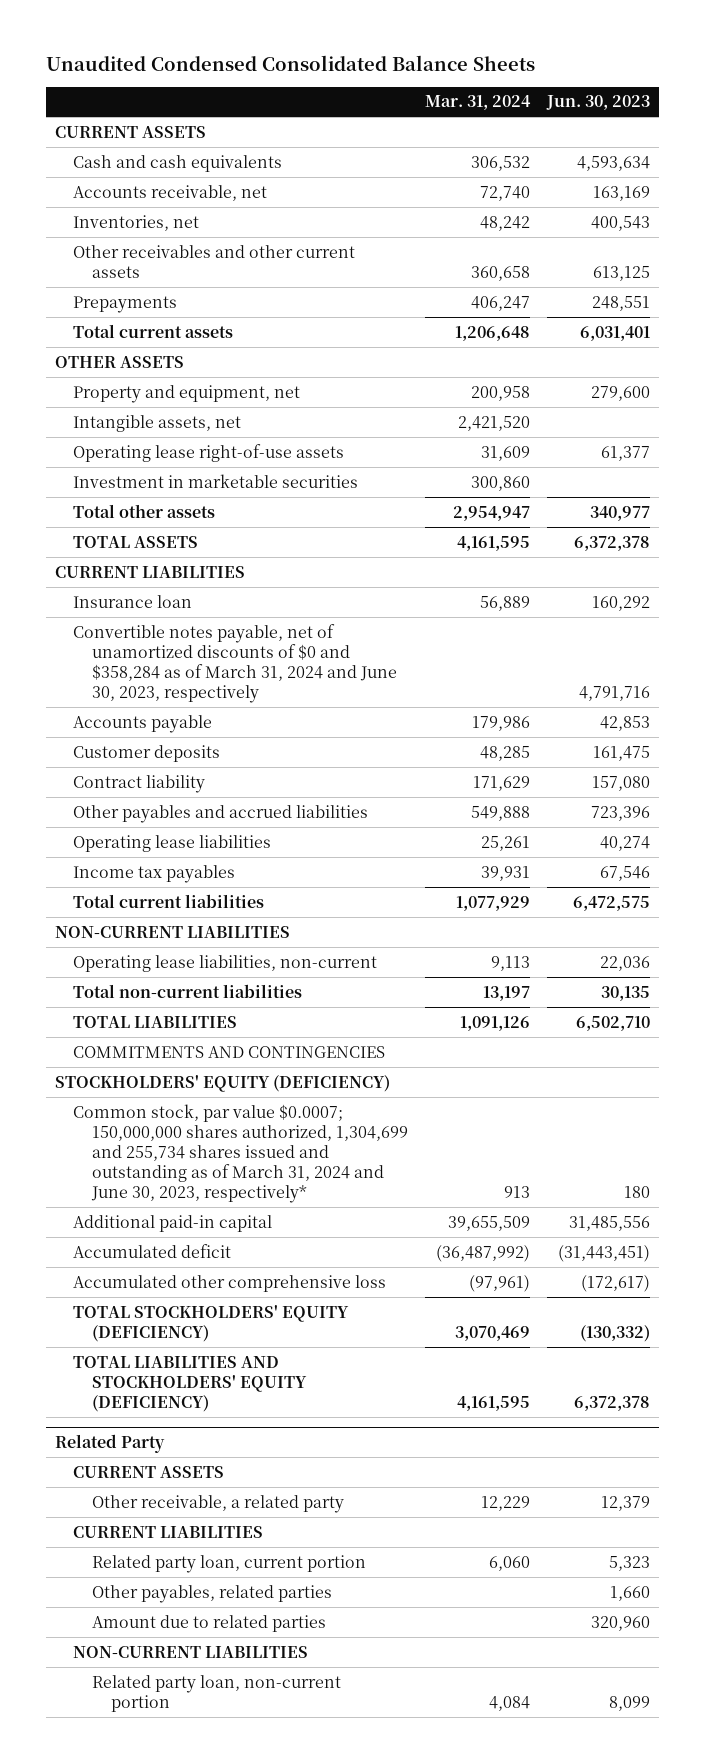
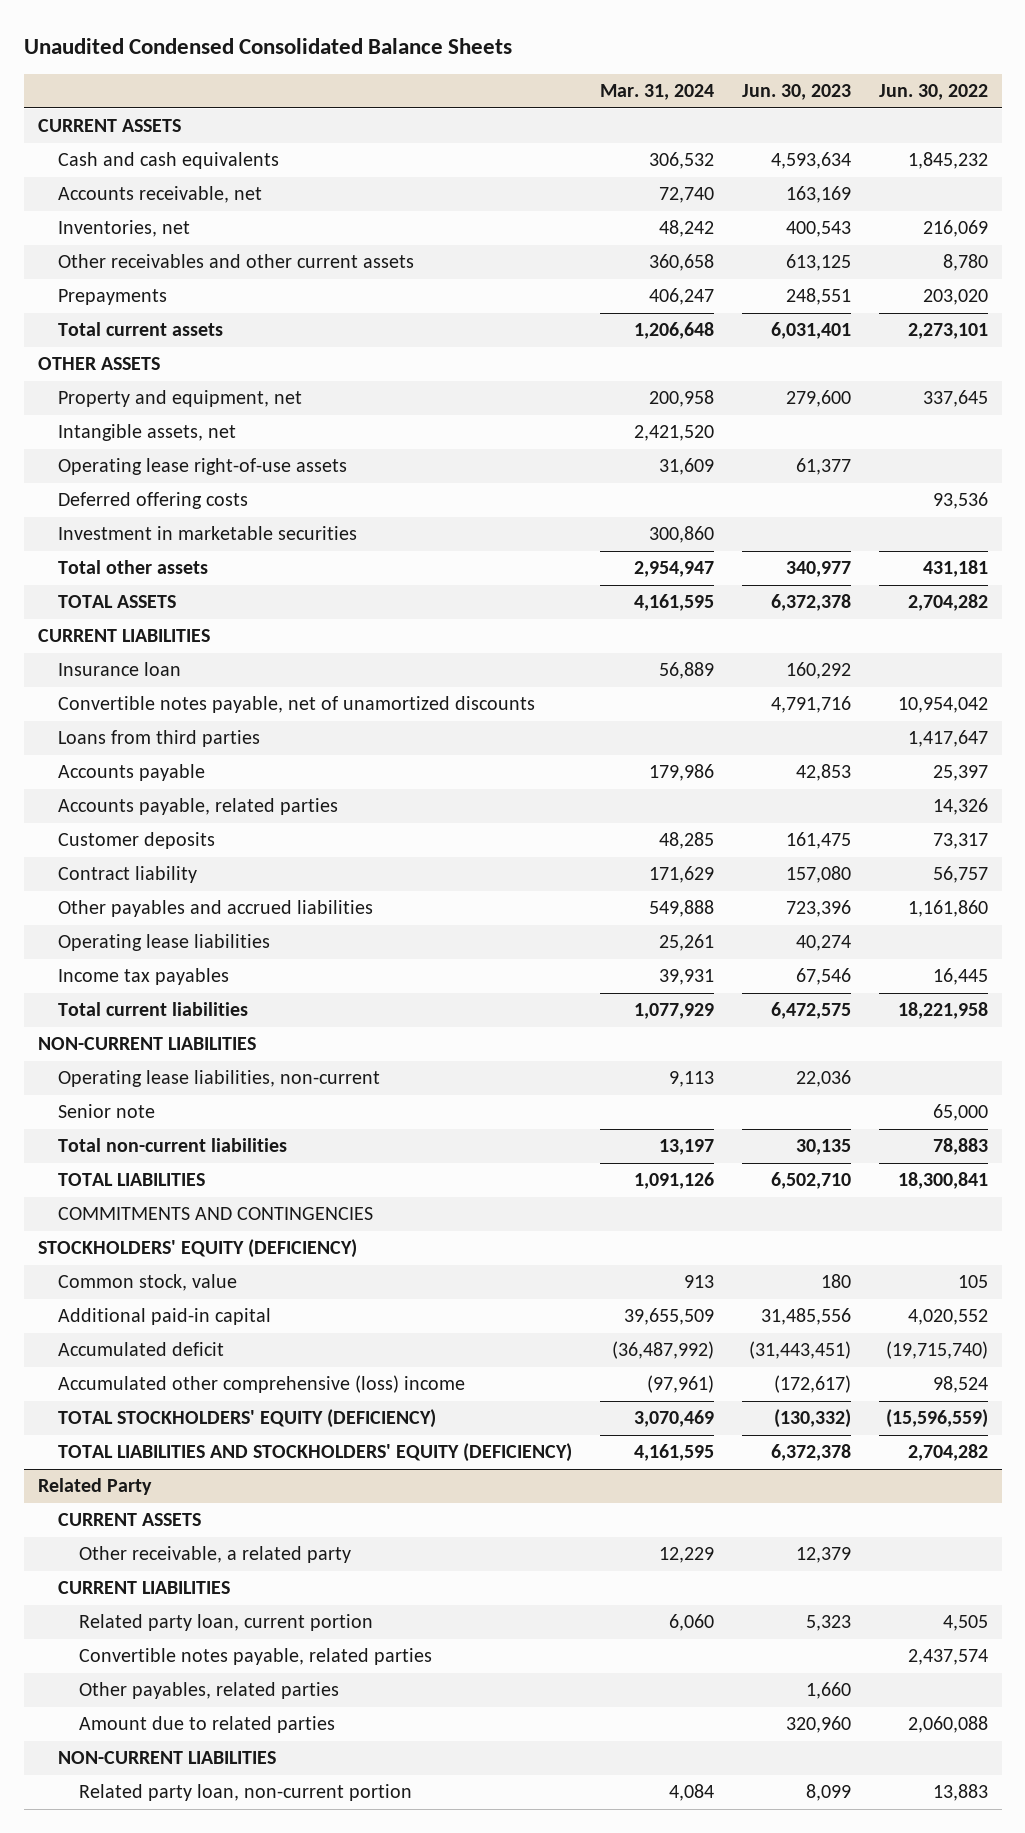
none -> [878,84,988,101] Jun. 30, 2022
none -> [58,492,249,510] Deferred offering costs
[73,623,398,703] Convertible notes payable, net of unamortized discounts of $0 and $358,284 as of March 31, 2024 and June 30, 2023, respectively -> [58,696,536,714] Convertible notes payable, net of unamortized discounts
none -> [58,730,261,748] Loans from third parties
none -> [58,798,339,816] Accounts payable, related parties
none -> [58,1104,156,1119] Senior note
[73,1103,409,1203] Common stock, par value $0.0007; 150,000,000 shares authorized, 1,304,699 and 255,734 shares issued and outstanding as of March 31, 2024 and June 30, 2023, respectively* -> [58,1274,238,1292] Common stock, value
[73,1274,387,1292] Accumulated other comprehensive loss -> [58,1375,466,1394] Accumulated other comprehensive (loss) income
none -> [79,1648,433,1666] Convertible notes payable, related parties

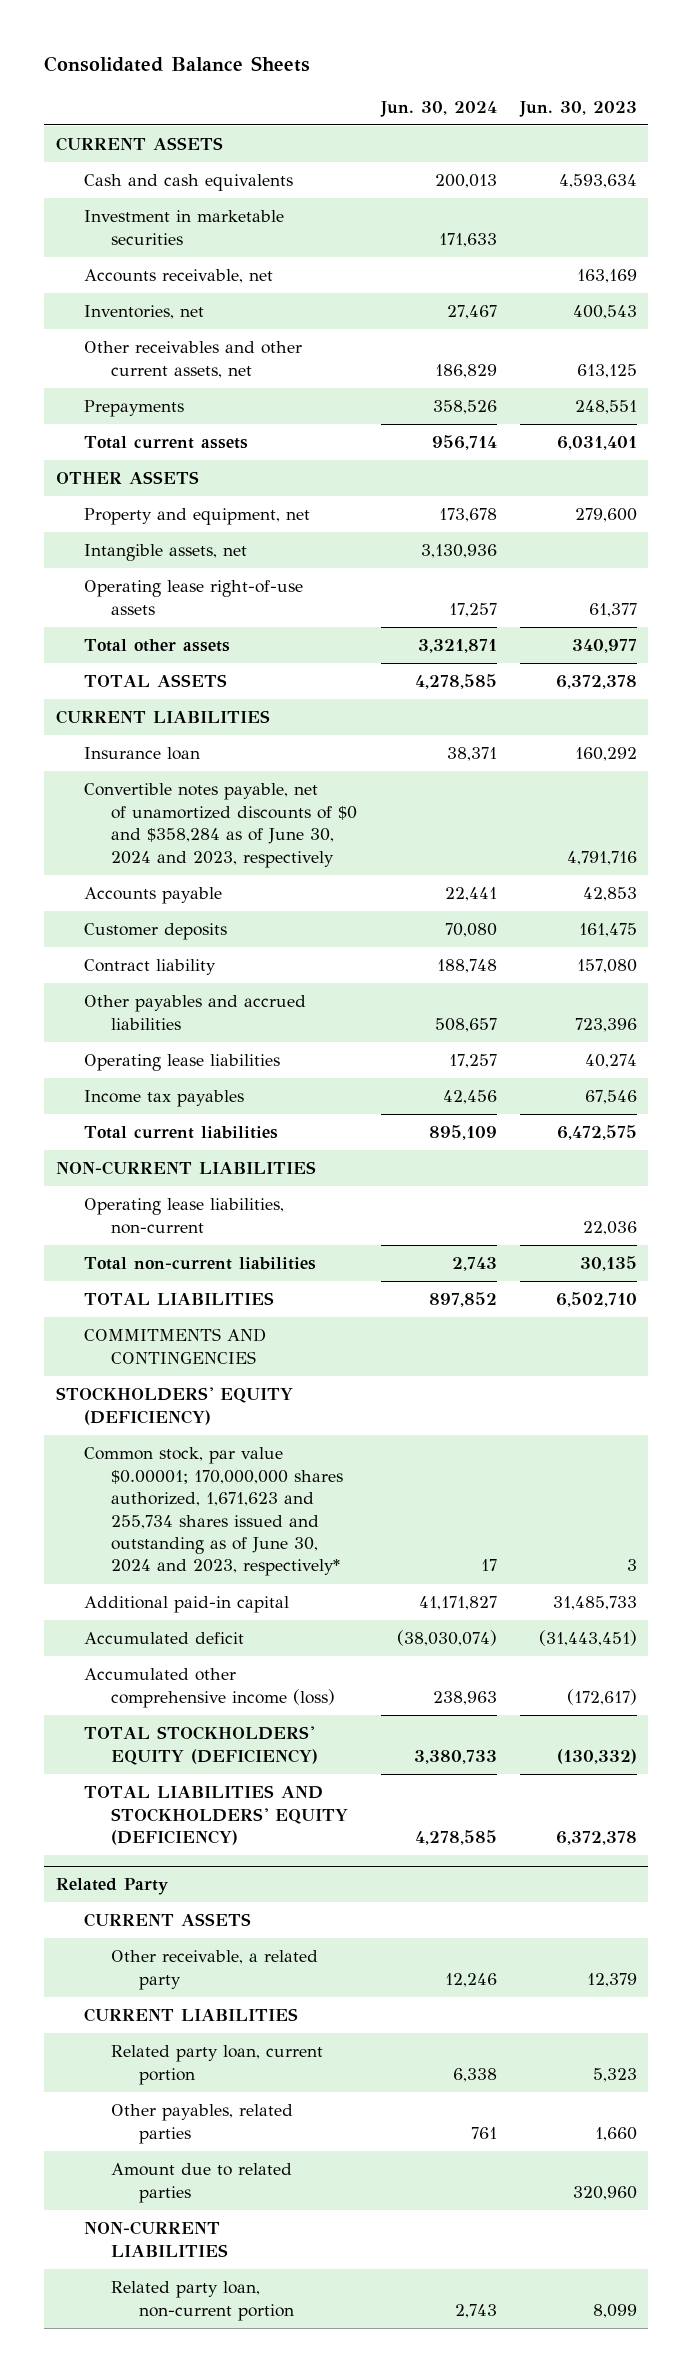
[23,38,512,55] Unaudited Condensed Consolidated Balance Sheets -> [44,56,311,73] Consolidated Balance Sheets
[600,84,715,101] Mar. 31, 2024 -> none
[878,84,988,101] Jun. 30, 2022 -> none
none -> [379,100,497,117] Jun. 30, 2024
[58,526,358,541] Investment in marketable securities -> [83,210,284,245] Investment in marketable securities
[58,254,415,269] Other receivables and other current assets -> [83,341,302,378] Other receivables and other current assets, net
[58,492,249,510] Deferred offering costs -> none
[58,730,261,748] Loans from third parties -> none
[58,696,536,714] Convertible notes payable, net of unamortized discounts -> [83,783,358,868] Convertible notes payable, net of unamortized discounts of $0 and $358,284 as of June 30, 2024 and 2023, respectively
[58,798,339,816] Accounts payable, related parties -> none
[58,1104,156,1119] Senior note -> none
[58,1274,238,1292] Common stock, value -> none
none -> [83,1447,344,1577] Common stock, par value $0.00001; 170,000,000 shares authorized, 1,671,623 and 255,734 shares issued and outstanding as of June 30, 2024 and 2023, respectively*
[760,1308,851,1326] 31,485,556 -> [552,1596,637,1611] 31,485,733
[58,1375,466,1394] Accumulated other comprehensive (loss) income -> [83,1668,336,1708] Accumulated other comprehensive income (loss)
[79,1648,433,1666] Convertible notes payable, related parties -> none

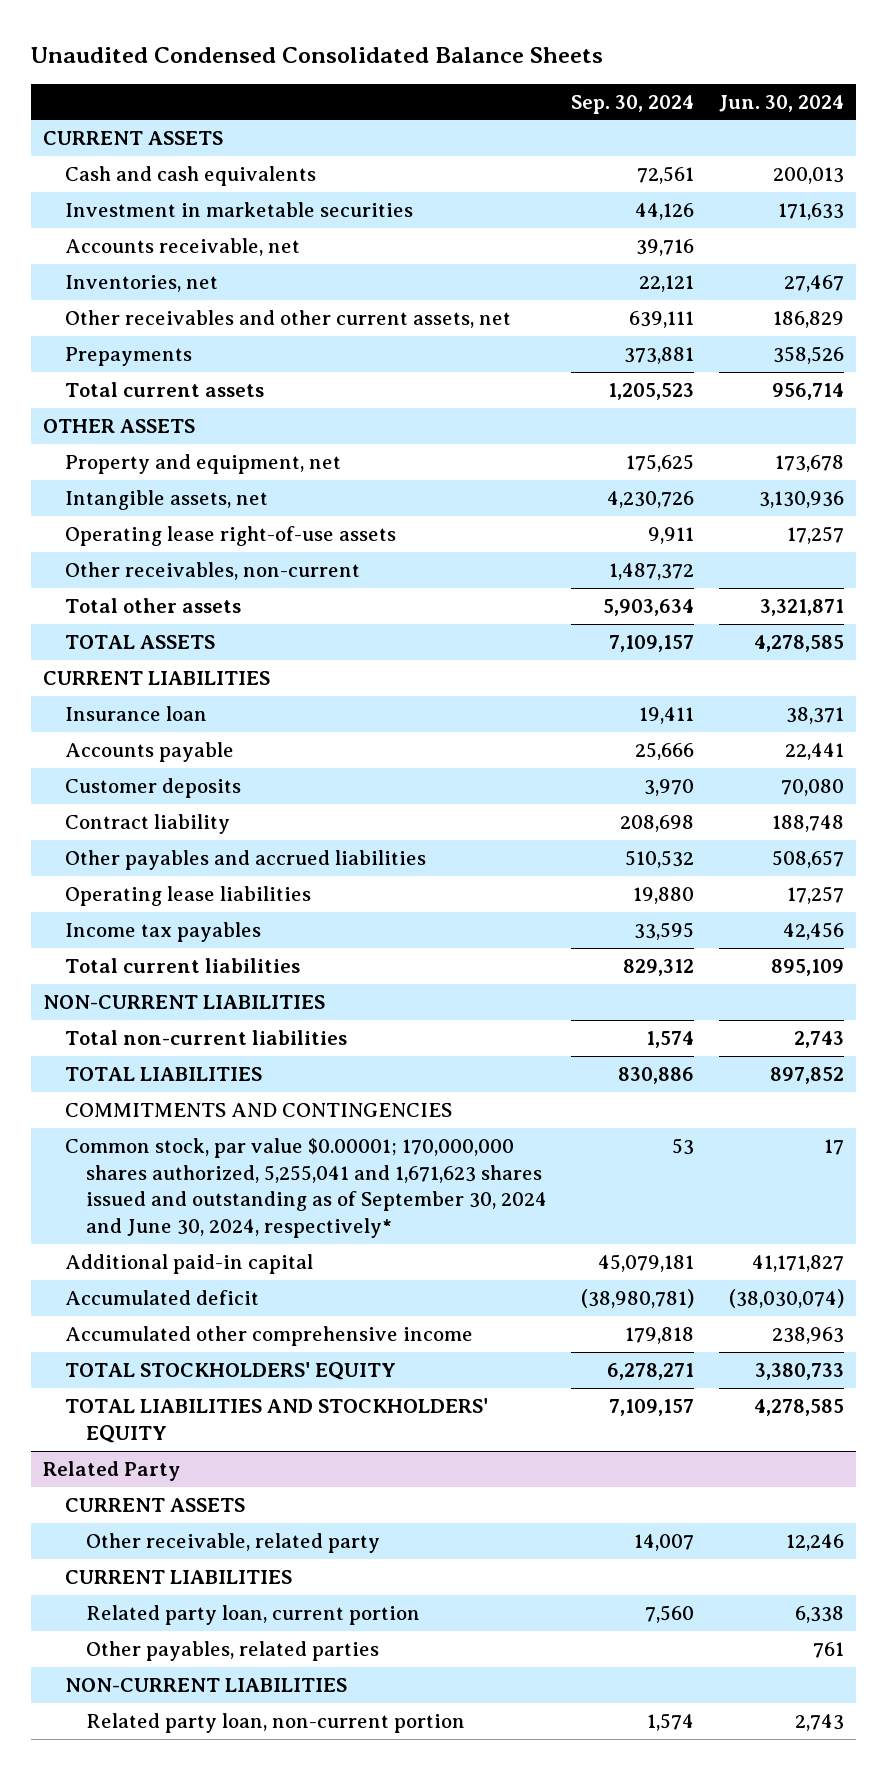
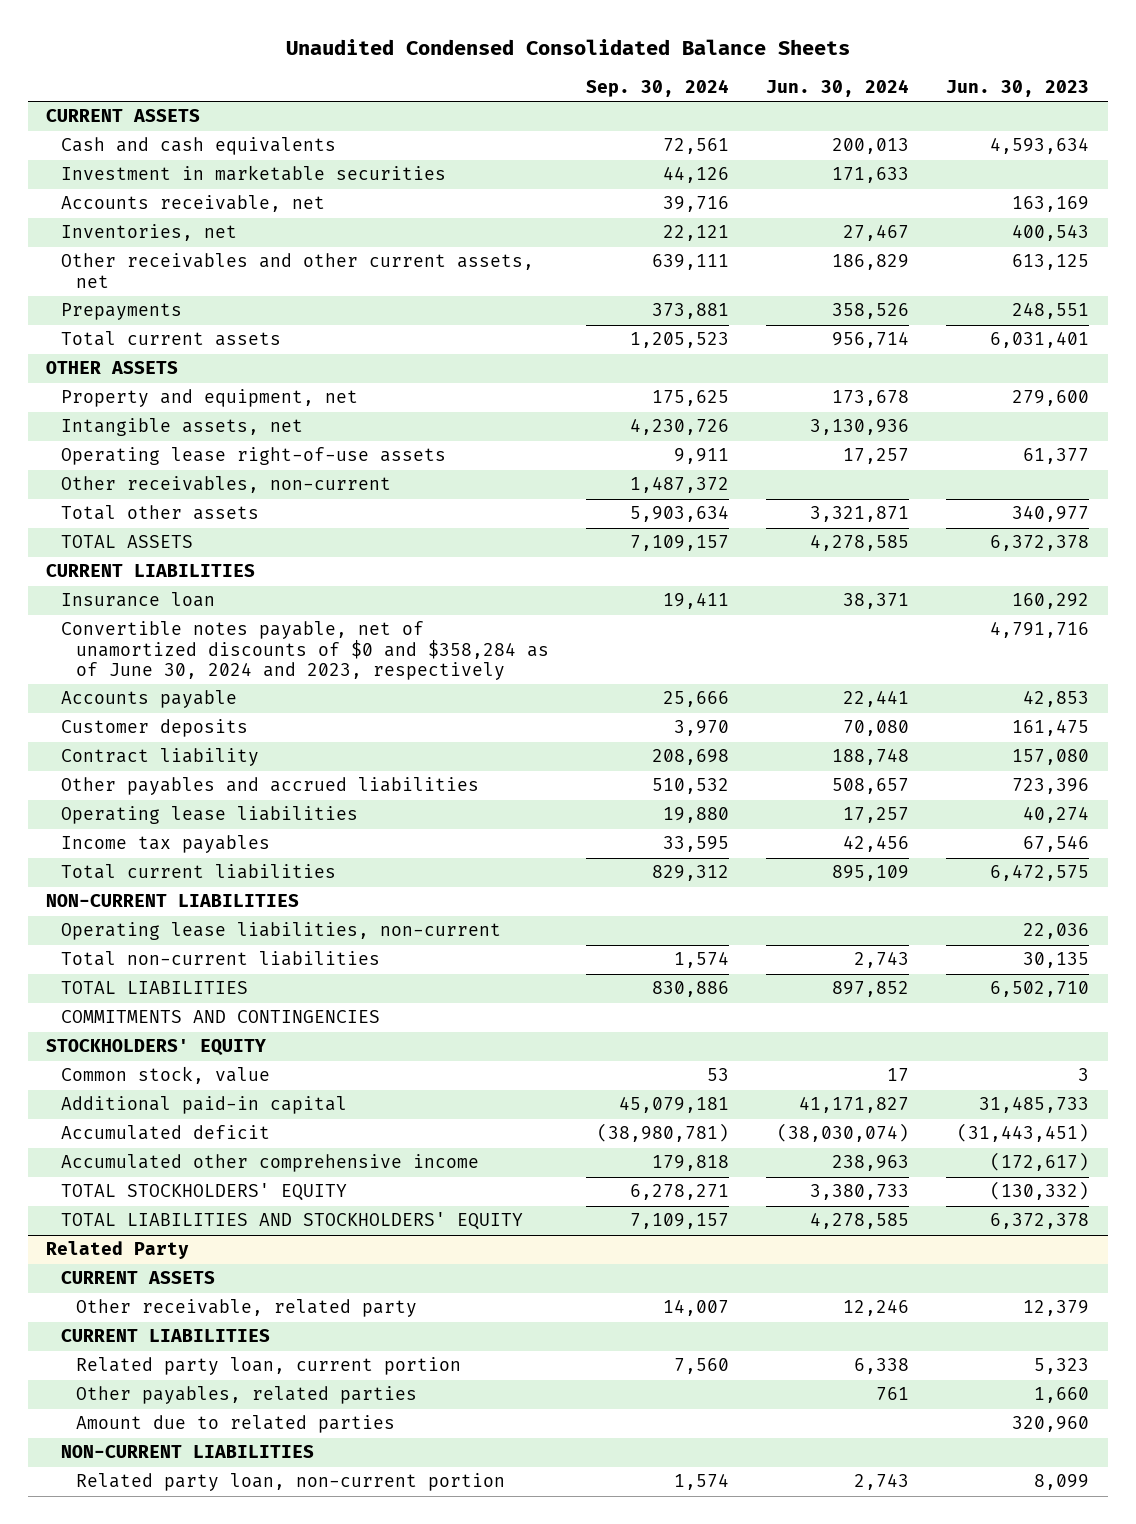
none -> [946,79,1090,97] Jun. 30, 2023
none -> [61,621,550,680] Convertible notes payable, net of unamortized discounts of $0 and $358,284 as of June 30, 2024 and 2023, respectively
none -> [61,922,502,941] Operating lease liabilities, non-current
none -> [46,1039,267,1056] STOCKHOLDERS' EQUITY
[64,1137,547,1239] Common stock, par value $0.00001; 170,000,000 shares authorized, 5,255,041 and 1,671,623 shares issued and outstanding as of September 30, 2024 and June 30, 2024, respectively* -> [61,1066,271,1085] Common stock, value
none -> [76,1415,396,1434] Amount due to related parties

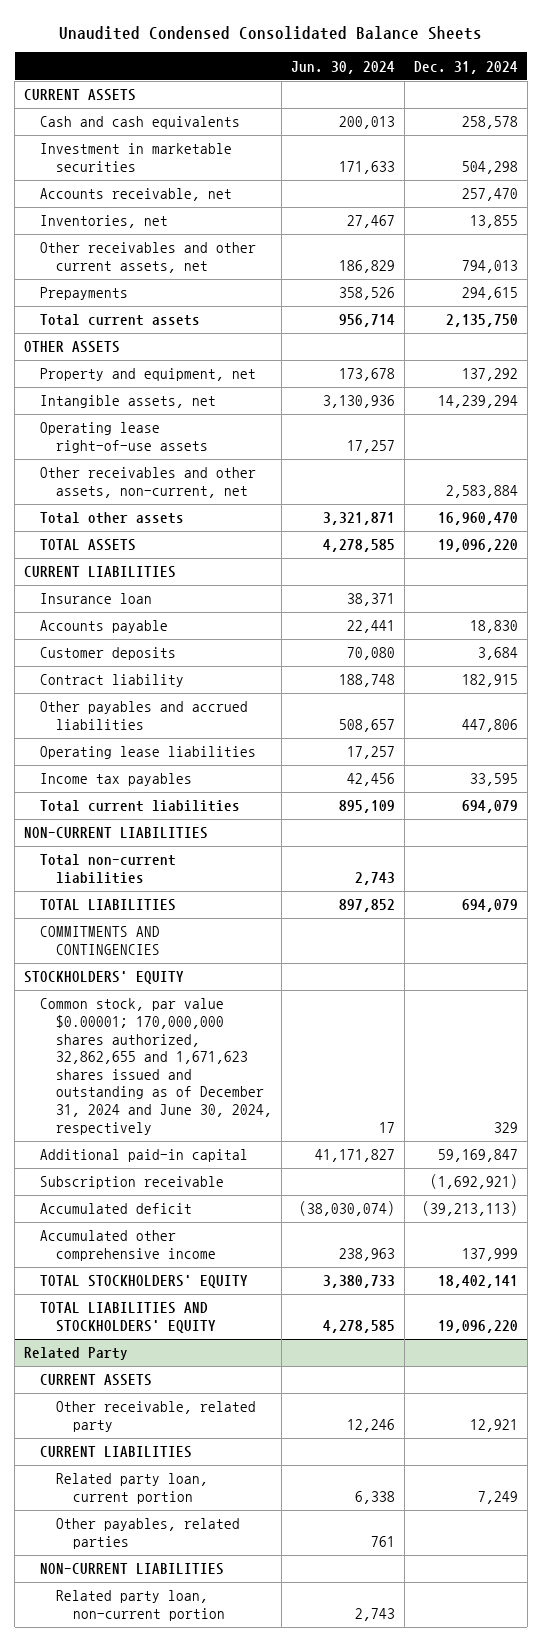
[586,78,730,97] Sep. 30, 2024 -> none
[946,79,1090,97] Jun. 30, 2023 -> none
none -> [414,60,519,74] Dec. 31, 2024
[61,476,392,494] Other receivables, non-current -> [40,467,257,499] Other receivables and other assets, non-current, net
[61,621,550,680] Convertible notes payable, net of unamortized discounts of $0 and $358,284 as of June 30, 2024 and 2023, respectively -> none
[61,922,502,941] Operating lease liabilities, non-current -> none
[61,1066,271,1085] Common stock, value -> [40,998,273,1135] Common stock, par value $0.00001; 170,000,000 shares authorized, 32,862,655 and 1,671,623 shares issued and outstanding as of December 31, 2024 and June 30, 2024, respectively
none -> [40,1176,225,1190] Subscription receivable
[76,1415,396,1434] Amount due to related parties -> none

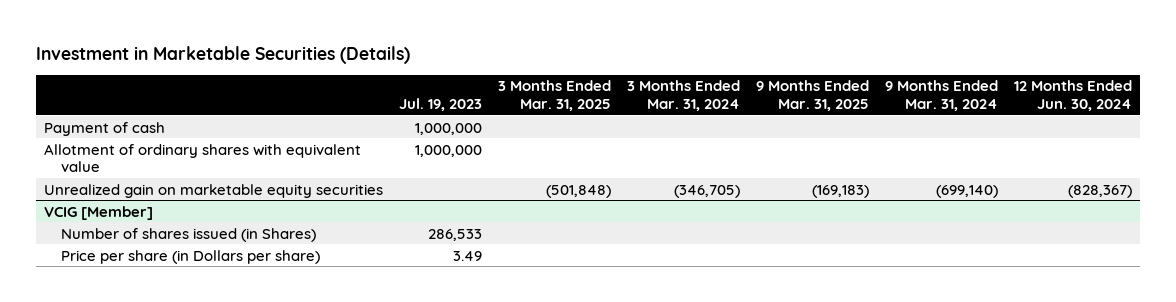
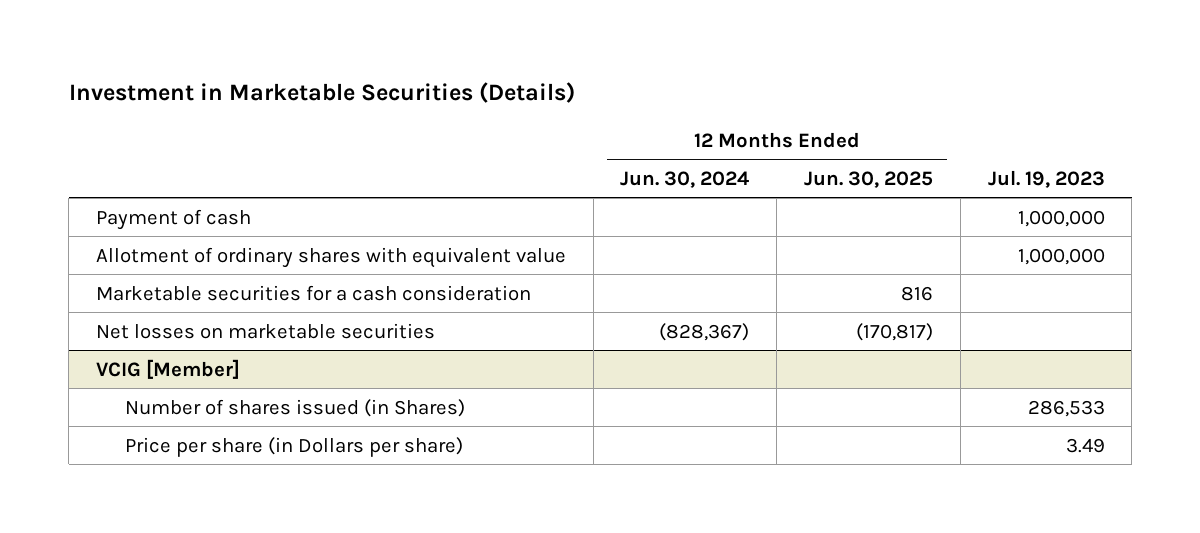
[498,80,612,112] 3 Months Ended Mar. 31, 2025 -> none
[627,80,741,112] 3 Months Ended Mar. 31, 2024 -> none
[756,80,870,112] 9 Months Ended Mar. 31, 2025 -> none
[885,80,999,112] 9 Months Ended Mar. 31, 2024 -> none
none -> [804,170,934,188] Jun. 30, 2025
none -> [95,284,531,301] Marketable securities for a cash consideration
[43,183,383,198] Unrealized gain on marketable equity securities -> [95,322,435,339] Net losses on marketable securities

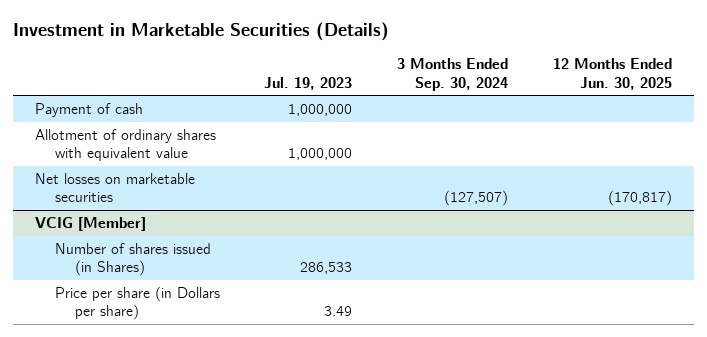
[620,170,750,188] Jun. 30, 2024 -> none
none -> [397,58,509,91] 3 Months Ended Sep. 30, 2024
[95,284,531,301] Marketable securities for a cash consideration -> none

